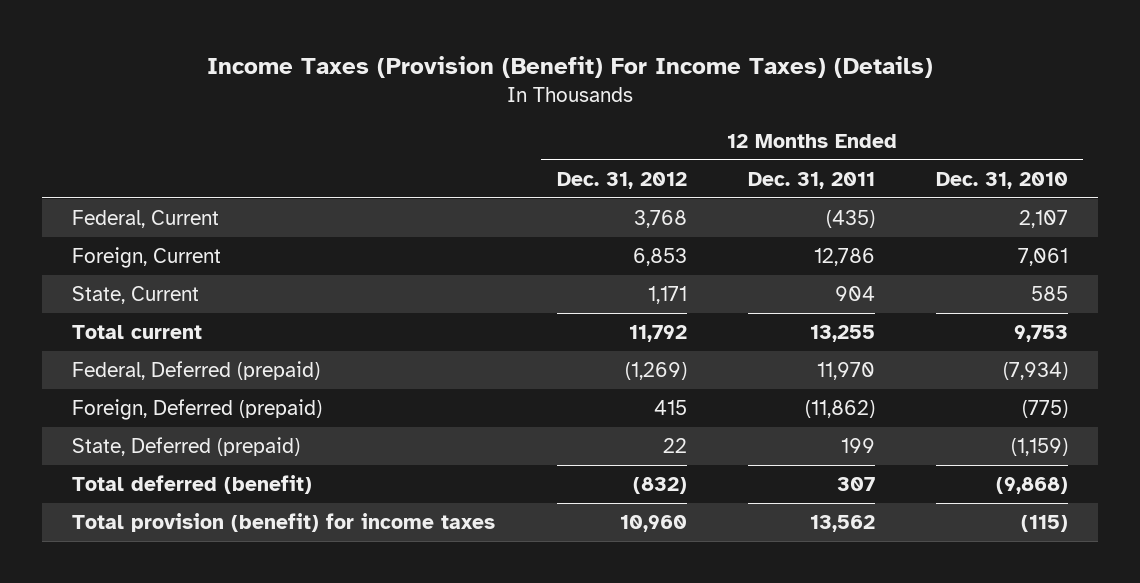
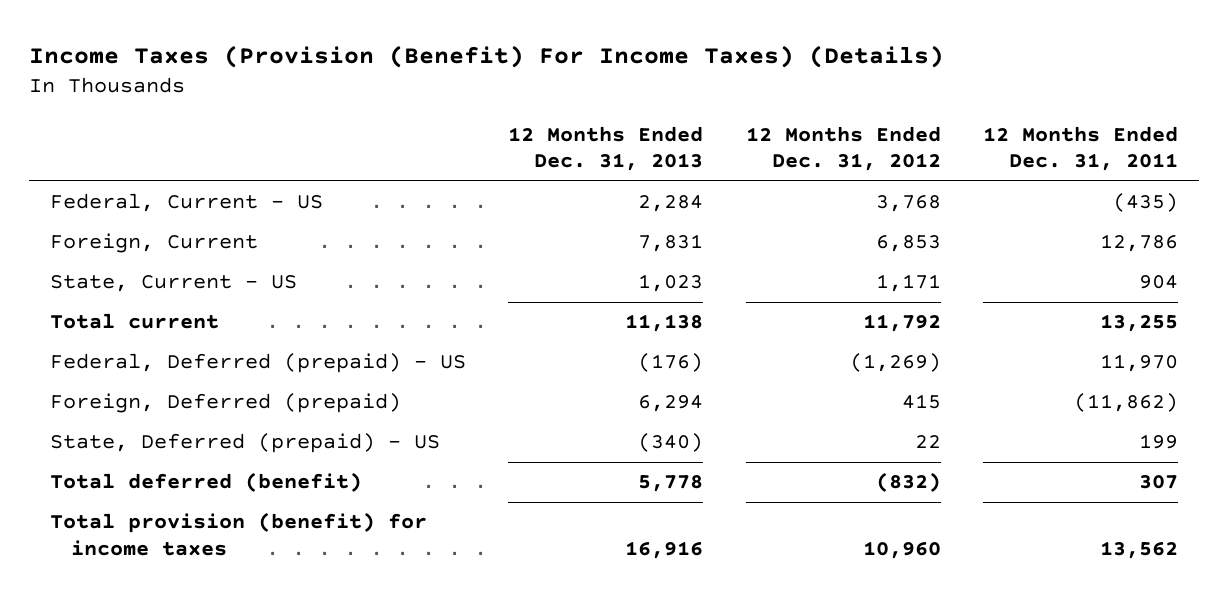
[935,171,1068,189] Dec. 31, 2010 -> none
none -> [508,125,704,172] 12 Months Ended Dec. 31, 2013
[72,209,220,228] Federal, Current -> [49,193,323,213] Federal, Current - US
[72,285,200,304] State, Current -> [49,275,297,293] State, Current - US
[72,360,321,380] Federal, Deferred (prepaid) -> [49,353,466,374] Federal, Deferred (prepaid) - US
[72,436,301,456] State, Deferred (prepaid) -> [49,433,440,454] State, Deferred (prepaid) - US

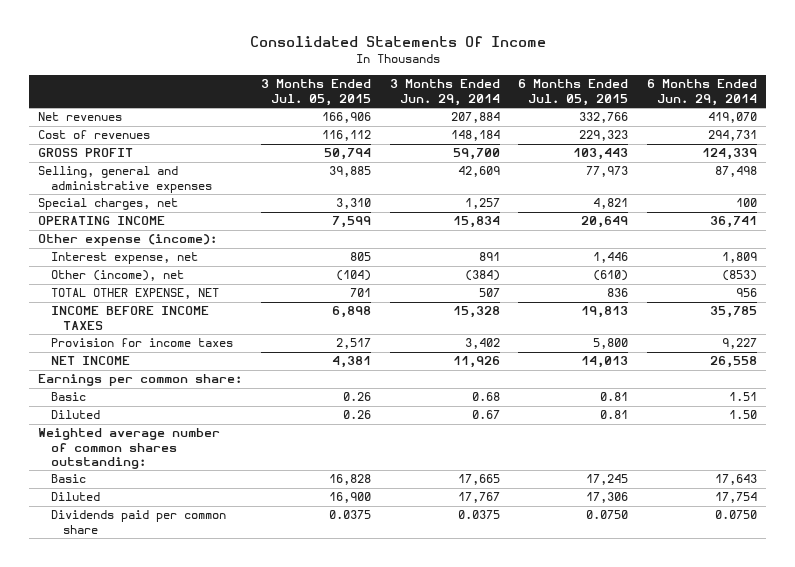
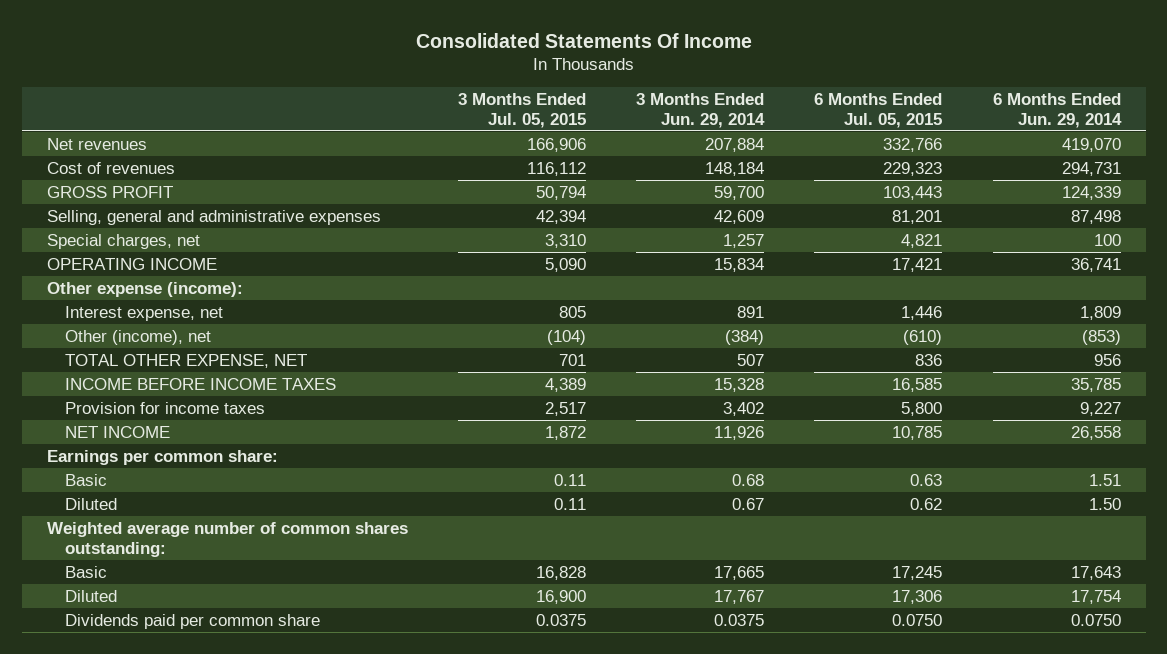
[328,166,371,178] 39,885 -> [535,209,586,224] 42,394
[586,166,629,178] 77,973 -> [892,209,943,224] 81,201
[331,216,371,229] 7,599 -> [544,257,586,272] 5,090
[581,216,629,229] 20,649 -> [892,257,943,272] 17,421
[331,306,371,319] 6,898 -> [544,377,586,392] 4,389
[581,306,629,319] 19,813 -> [892,377,943,392] 16,585
[331,356,371,369] 4,381 -> [544,425,586,440] 1,872
[581,356,629,369] 14,013 -> [892,425,943,440] 10,785
[342,392,371,402] 0.26 -> [553,473,586,486] 0.11
[600,392,629,402] 0.81 -> [910,473,943,486] 0.63
[342,410,371,420] 0.26 -> [553,497,586,510] 0.11
[600,410,629,420] 0.81 -> [910,497,943,510] 0.62

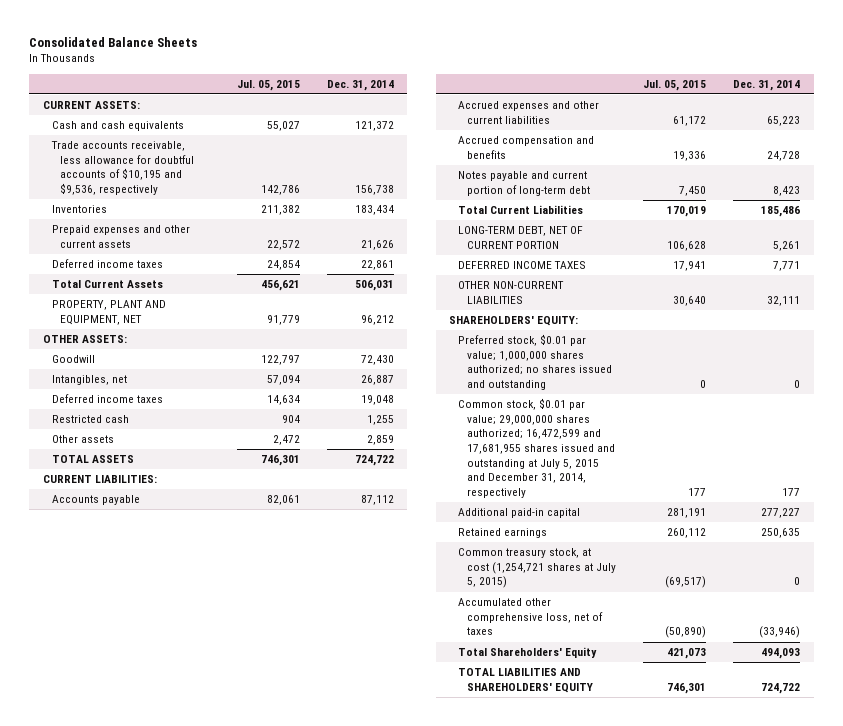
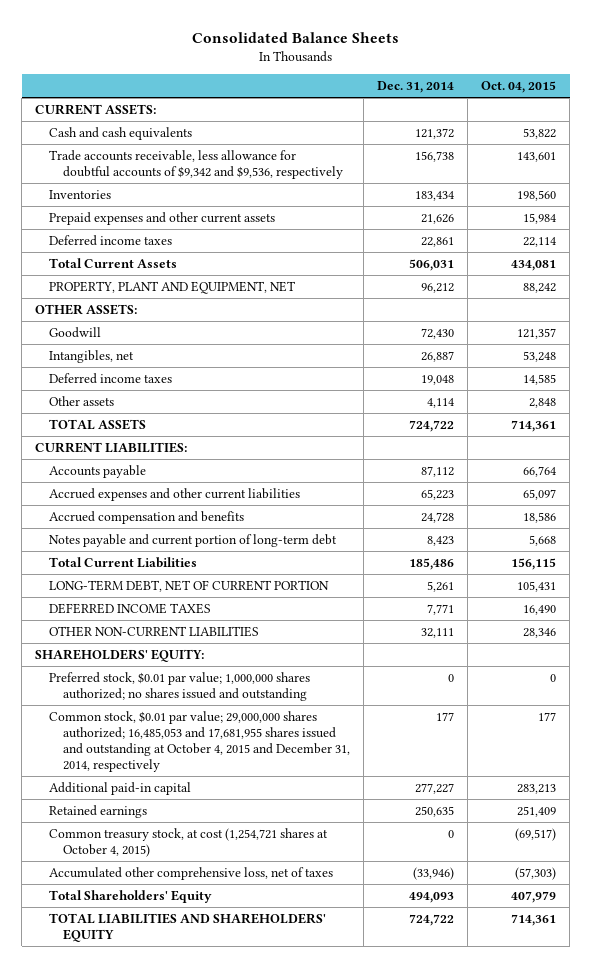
[236,79,300,91] Jul. 05, 2015 -> none
none -> [480,81,556,94] Oct. 04, 2015
[50,141,195,195] Trade accounts receivable, less allowance for doubtful accounts of $10,195 and $9,536, respectively -> [48,149,343,179] Trade accounts receivable, less allowance for doubtful accounts of $9,342 and $9,536, respectively
[51,415,129,424] Restricted cash -> none
[366,435,394,446] 2,859 -> [426,397,454,408] 4,114
[457,398,615,498] Common stock, $0.01 par value; 29,000,000 shares authorized; 16,472,599 and 17,681,955 shares issued and outstanding at July 5, 2015 and December 31, 2014, respectively -> [48,710,350,773] Common stock, $0.01 par value; 29,000,000 shares authorized; 16,485,053 and 17,681,955 shares issued and outstanding at October 4, 2015 and December 31, 2014, respectively
[457,548,616,589] Common treasury stock, at cost (1,254,721 shares at July 5, 2015) -> [48,827,328,857] Common treasury stock, at cost (1,254,721 shares at October 4, 2015)

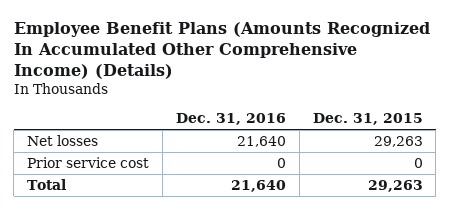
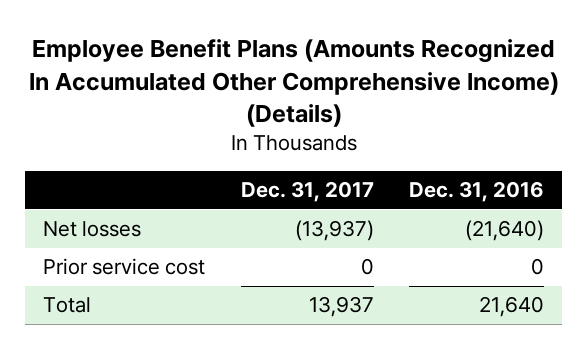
[312,113,423,126] Dec. 31, 2015 -> none
none -> [240,181,374,203] Dec. 31, 2017
[236,135,286,147] 21,640 -> [465,220,545,242] (21,640)

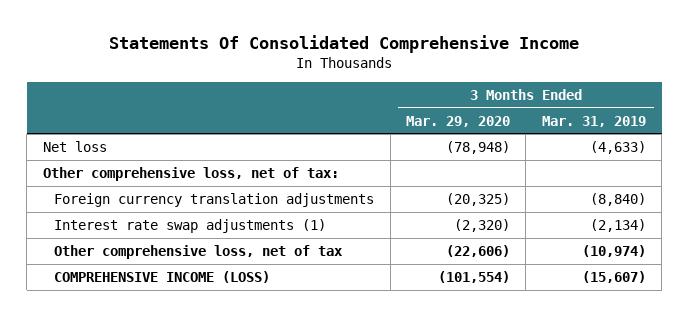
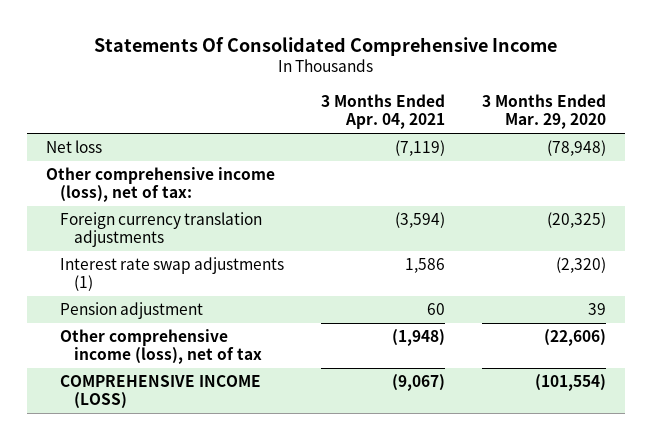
[541,115,646,127] Mar. 31, 2019 -> none
none -> [321,94,446,130] 3 Months Ended Apr. 04, 2021
[42,167,339,182] Other comprehensive loss, net of tax: -> [46,167,276,203] Other comprehensive income (loss), net of tax:
none -> [60,302,204,320] Pension adjustment
[54,245,344,260] Other comprehensive loss, net of tax -> [60,329,263,365] Other comprehensive income (loss), net of tax

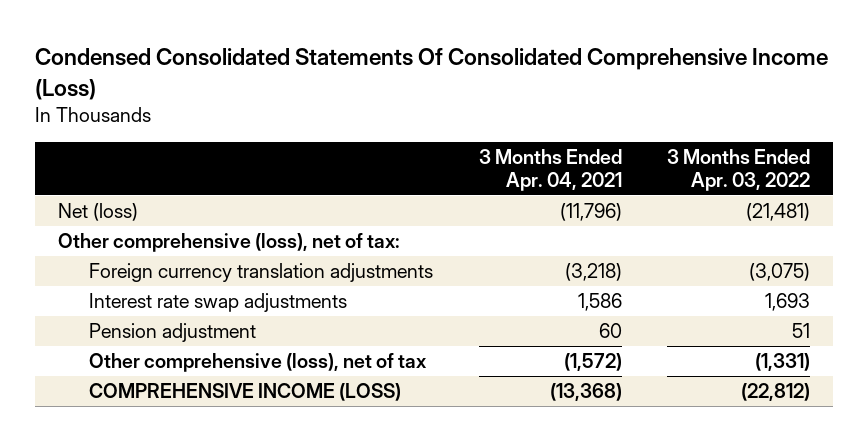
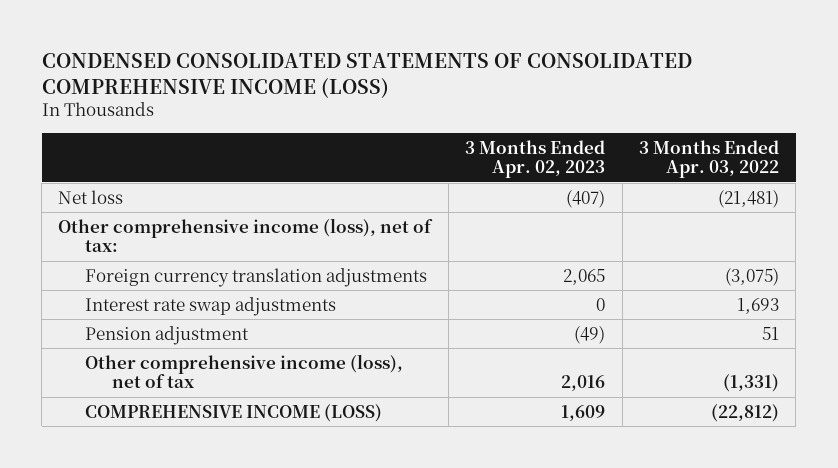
[35,48,829,100] Condensed Consolidated Statements Of Consolidated Comprehensive Income (Loss) -> [41,52,692,98] CONDENSED CONSOLIDATED STATEMENTS OF CONSOLIDATED COMPREHENSIVE INCOME (LOSS)
[478,148,622,192] 3 Months Ended Apr. 04, 2021 -> none
none -> [465,139,606,179] 3 Months Ended Apr. 02, 2023
[58,202,139,221] Net (loss) -> [58,189,124,204] Net loss
[58,232,401,252] Other comprehensive (loss), net of tax: -> [58,217,434,253] Other comprehensive income (loss), net of tax:
[88,352,427,372] Other comprehensive (loss), net of tax -> [85,353,404,389] Other comprehensive income (loss), net of tax

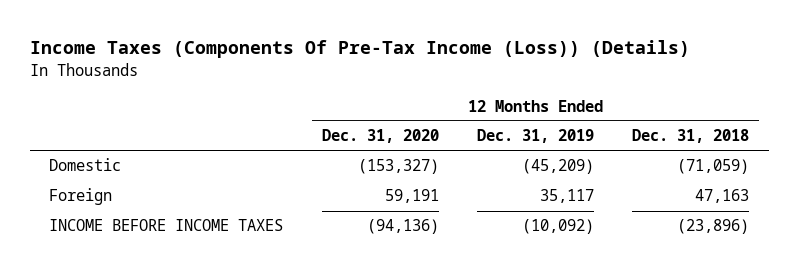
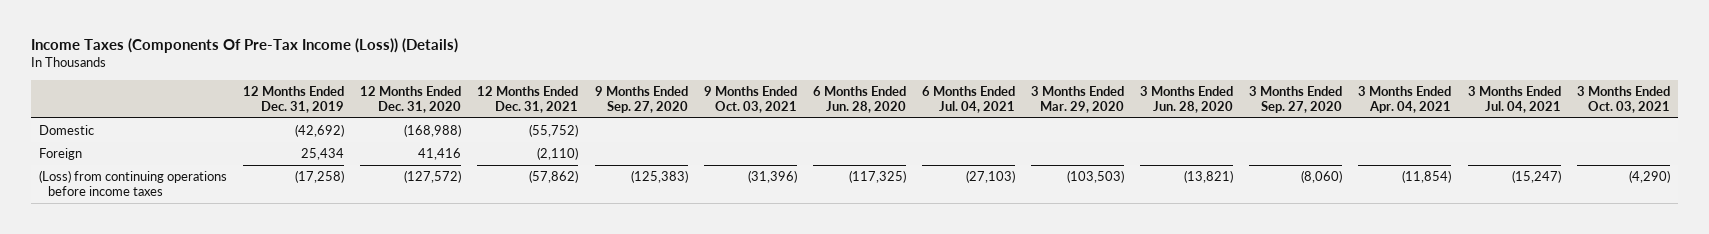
[632,129,750,144] Dec. 31, 2018 -> none
none -> [477,85,579,113] 12 Months Ended Dec. 31, 2021
none -> [594,85,688,113] 9 Months Ended Sep. 27, 2020
none -> [703,85,797,113] 9 Months Ended Oct. 03, 2021
none -> [812,85,906,113] 6 Months Ended Jun. 28, 2020
none -> [921,85,1015,113] 6 Months Ended Jul. 04, 2021
none -> [1031,85,1125,113] 3 Months Ended Mar. 29, 2020
none -> [1140,85,1234,113] 3 Months Ended Jun. 28, 2020
none -> [1249,85,1343,113] 3 Months Ended Sep. 27, 2020
none -> [1358,85,1452,113] 3 Months Ended Apr. 04, 2021
none -> [1467,85,1561,113] 3 Months Ended Jul. 04, 2021
none -> [1576,85,1670,113] 3 Months Ended Oct. 03, 2021
[49,219,284,232] INCOME BEFORE INCOME TAXES -> none
[357,159,439,175] (153,327) -> [404,124,462,138] (168,988)
[522,159,595,175] (45,209) -> [295,124,345,138] (42,692)
[384,189,439,204] 59,191 -> [418,148,462,161] 41,416
[540,189,595,204] 35,117 -> [301,148,345,161] 25,434
none -> [39,170,228,196] (Loss) from continuing operations before income taxes

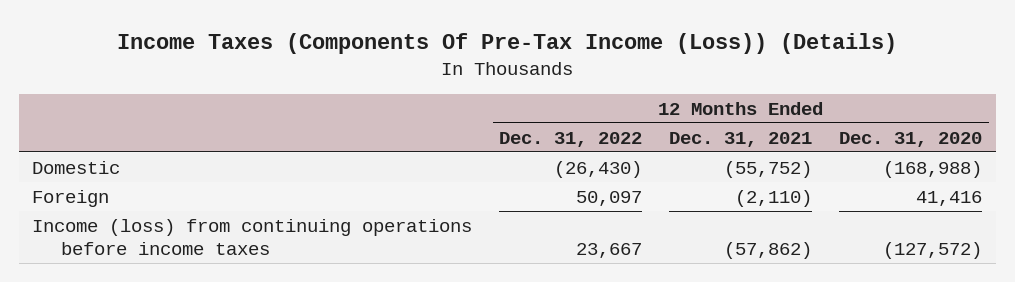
[243,85,345,113] 12 Months Ended Dec. 31, 2019 -> none
[594,85,688,113] 9 Months Ended Sep. 27, 2020 -> none
[703,85,797,113] 9 Months Ended Oct. 03, 2021 -> none
[812,85,906,113] 6 Months Ended Jun. 28, 2020 -> none
[921,85,1015,113] 6 Months Ended Jul. 04, 2021 -> none
[1031,85,1125,113] 3 Months Ended Mar. 29, 2020 -> none
[1140,85,1234,113] 3 Months Ended Jun. 28, 2020 -> none
[1249,85,1343,113] 3 Months Ended Sep. 27, 2020 -> none
[1358,85,1452,113] 3 Months Ended Apr. 04, 2021 -> none
[1467,85,1561,113] 3 Months Ended Jul. 04, 2021 -> none
[1576,85,1670,113] 3 Months Ended Oct. 03, 2021 -> none
none -> [499,131,643,147] Dec. 31, 2022
[39,170,228,196] (Loss) from continuing operations before income taxes -> [32,218,473,255] Income (loss) from continuing operations before income taxes

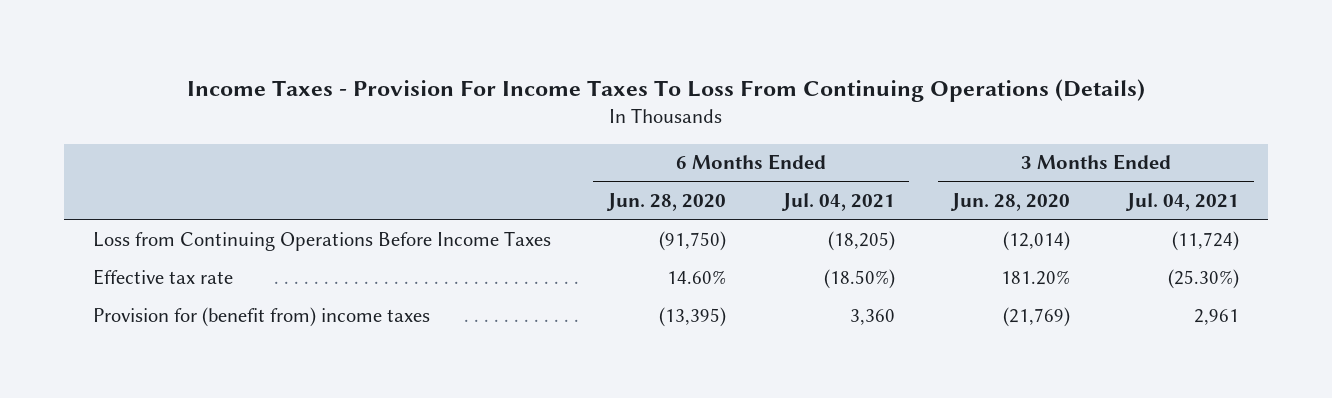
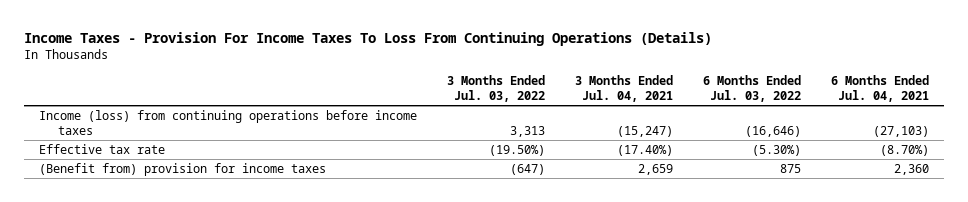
[605,193,726,212] Jun. 28, 2020 -> none
[950,193,1071,212] Jun. 28, 2020 -> none
none -> [447,75,546,103] 3 Months Ended Jul. 03, 2022
none -> [703,75,802,103] 6 Months Ended Jul. 03, 2022
[92,230,551,251] Loss from Continuing Operations Before Income Taxes -> [39,109,418,135] Income (loss) from continuing operations before income taxes
[827,230,895,251] (18,205) -> [873,125,930,137] (27,103)
[1172,230,1240,251] (11,724) -> [617,125,674,137] (15,247)
[823,268,895,289] (18.50%) -> [880,144,930,156] (8.70%)
[1168,268,1240,289] (25.30%) -> [617,144,674,156] (17.40%)
[92,306,430,327] Provision for (benefit from) income taxes -> [39,162,327,176] (Benefit from) provision for income taxes
[849,308,895,325] 3,360 -> [894,163,930,175] 2,360
[1194,308,1240,325] 2,961 -> [638,163,674,175] 2,659

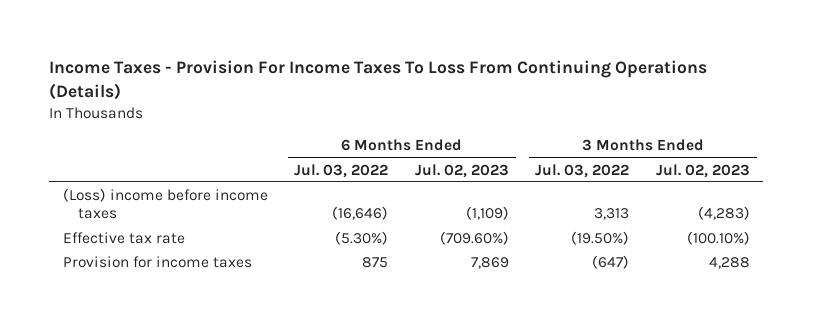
[575,75,674,103] 3 Months Ended Jul. 04, 2021 -> none
[831,75,930,103] 6 Months Ended Jul. 04, 2021 -> none
none -> [414,163,509,178] Jul. 02, 2023
none -> [656,163,751,178] Jul. 02, 2023
[39,109,418,135] Income (loss) from continuing operations before income taxes -> [62,187,268,220] (Loss) income before income taxes
[39,162,327,176] (Benefit from) provision for income taxes -> [62,255,252,268] Provision for income taxes

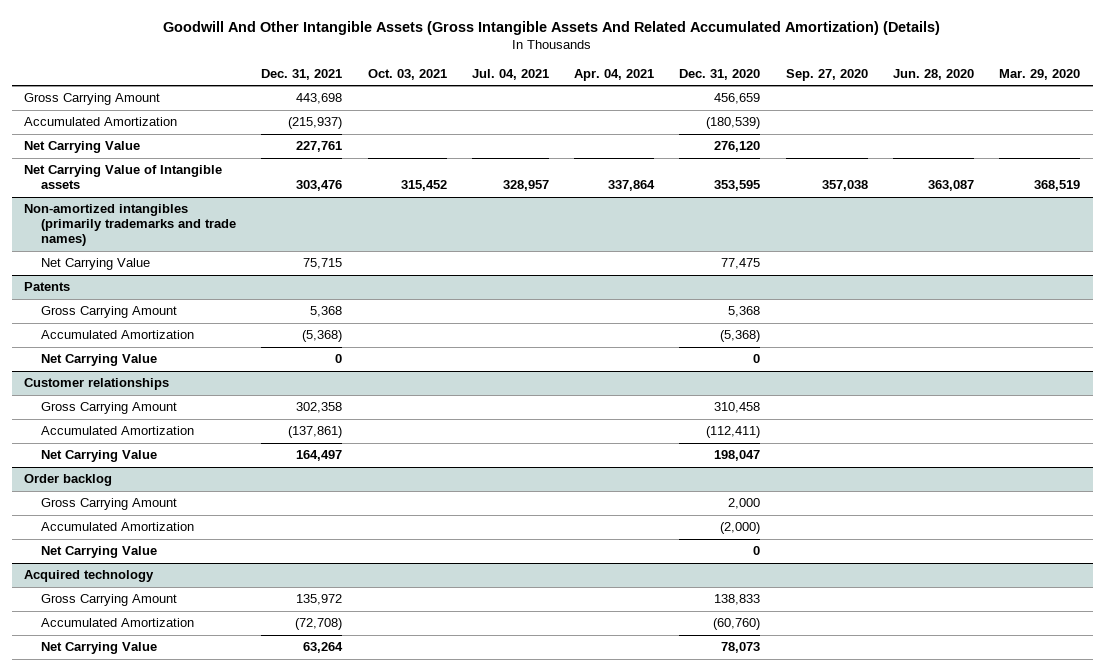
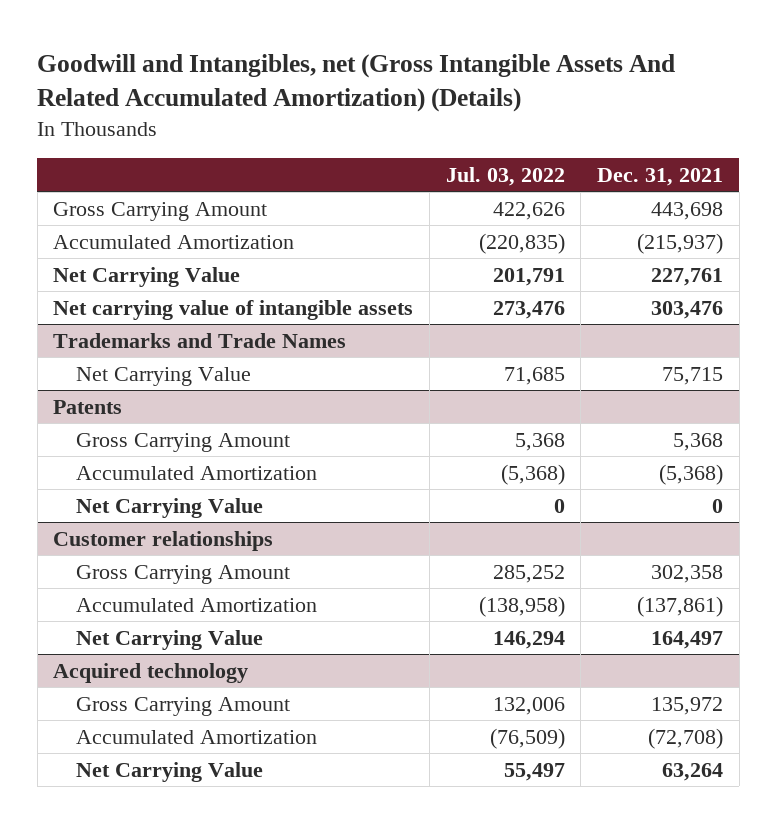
[163,20,941,35] Goodwill And Other Intangible Assets (Gross Intangible Assets And Related Accumulated Amortization) (Details) -> [37,53,676,113] Goodwill and Intangibles, net (Gross Intangible Assets And Related Accumulated Amortization) (Details)
[367,68,447,80] Oct. 03, 2021 -> none
[471,68,549,80] Jul. 04, 2021 -> none
[574,68,655,81] Apr. 04, 2021 -> none
[679,68,761,80] Dec. 31, 2020 -> none
[785,68,868,81] Sep. 27, 2020 -> none
[893,68,975,80] Jun. 28, 2020 -> none
[999,68,1081,80] Mar. 29, 2020 -> none
none -> [445,167,565,187] Jul. 03, 2022
[24,165,223,190] Net Carrying Value of Intangible assets -> [53,299,414,320] Net carrying value of intangible assets
[24,204,237,247] Non-amortized intangibles (primarily trademarks and trade names) -> [53,332,347,348] Trademarks and Trade Names
[24,474,113,487] Order backlog -> none
[41,498,178,511] Gross Carrying Amount -> none
[41,522,195,532] Accumulated Amortization -> none
[41,546,158,559] Net Carrying Value -> none

